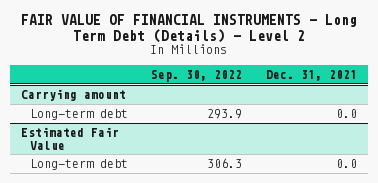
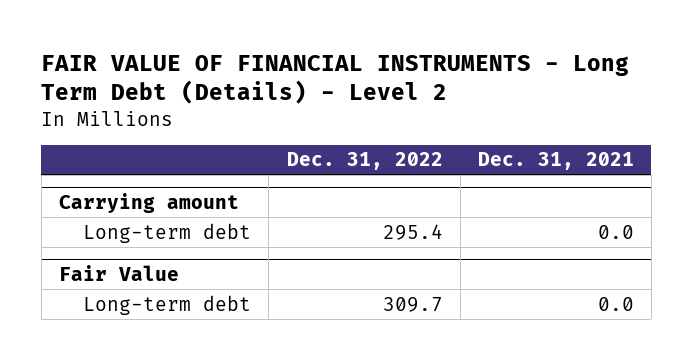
[151,69,243,82] Sep. 30, 2022 -> none
none -> [286,152,443,171] Dec. 31, 2022
[21,127,120,150] Estimated Fair Value -> [58,264,179,281] Fair Value

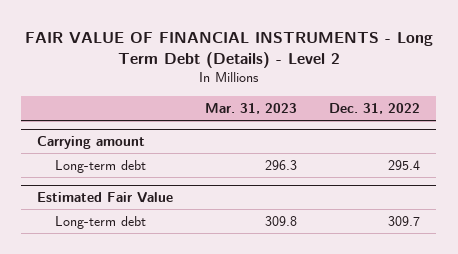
[477,152,634,171] Dec. 31, 2021 -> none
none -> [205,102,298,114] Mar. 31, 2023
[58,264,179,281] Fair Value -> [37,191,174,203] Estimated Fair Value

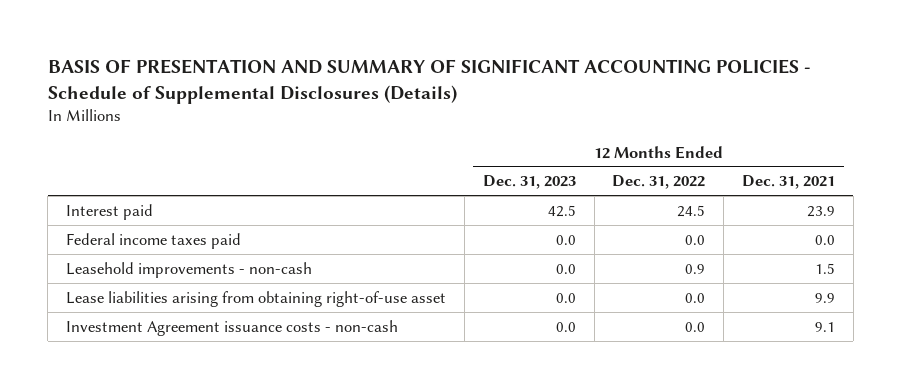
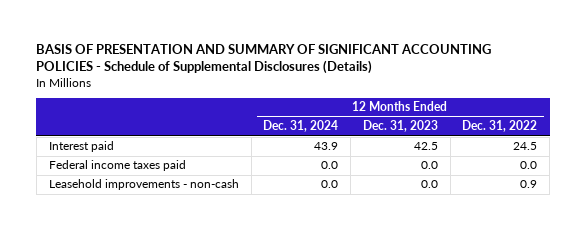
[742,175,836,190] Dec. 31, 2021 -> none
none -> [263,120,339,133] Dec. 31, 2024
[65,290,446,307] Lease liabilities arising from obtaining right-of-use asset -> none
[65,319,398,336] Investment Agreement issuance costs - non-cash -> none

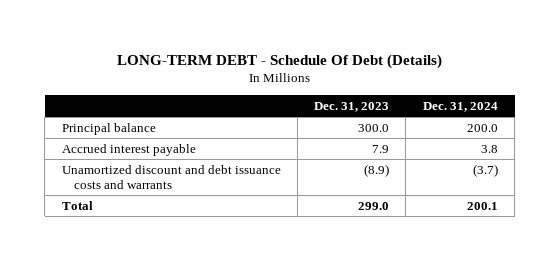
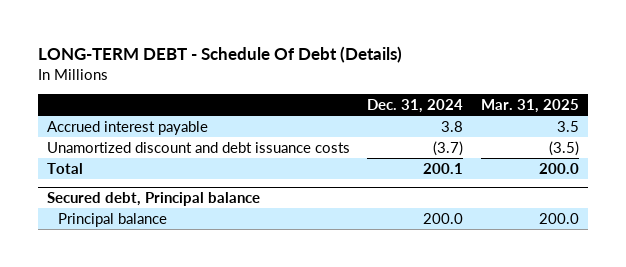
[314,101,390,112] Dec. 31, 2023 -> none
none -> [480,98,579,113] Mar. 31, 2025
[61,122,156,135] Principal balance -> none
[61,164,281,189] Unamortized discount and debt issuance costs and warrants -> [46,141,350,153] Unamortized discount and debt issuance costs
none -> [46,192,260,207] Secured debt, Principal balance
none -> [57,212,167,227] Principal balance

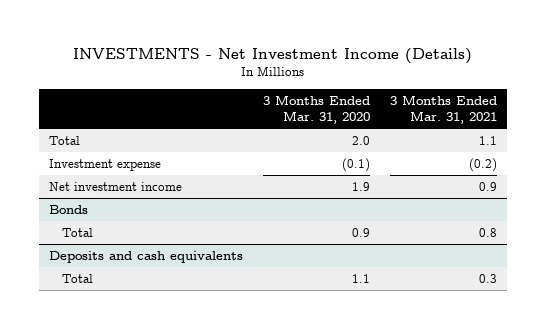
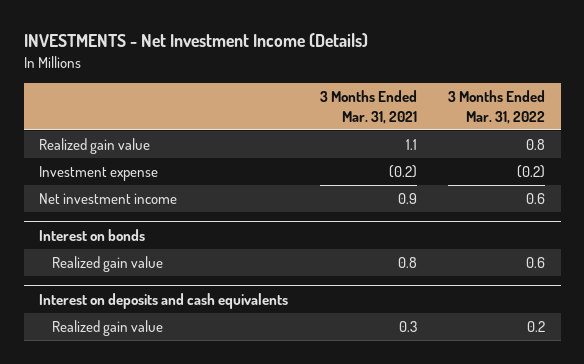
[262,95,370,125] 3 Months Ended Mar. 31, 2020 -> none
none -> [447,89,545,124] 3 Months Ended Mar. 31, 2022
[48,136,80,146] Total -> [39,138,151,155] Realized gain value
[48,205,88,215] Bonds -> [39,229,146,242] Interest on bonds
[61,228,93,238] Total -> [52,256,164,273] Realized gain value
[48,251,243,264] Deposits and cash equivalents -> [39,293,289,310] Interest on deposits and cash equivalents
[61,274,93,284] Total -> [52,320,164,337] Realized gain value

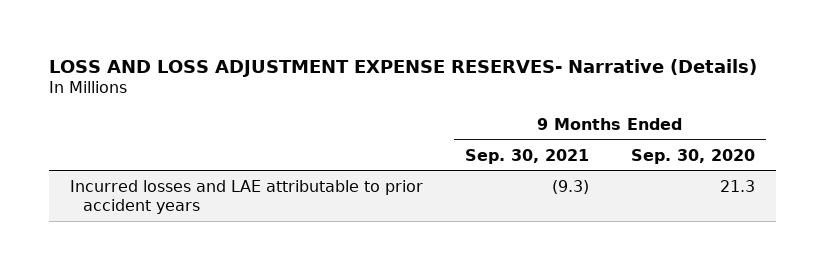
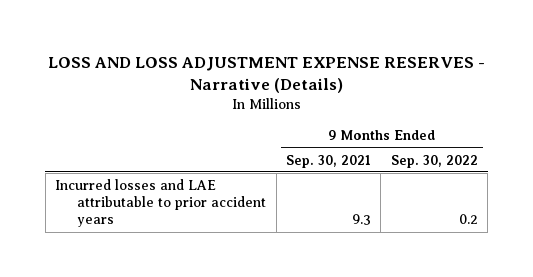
[48,58,757,77] LOSS AND LOSS ADJUSTMENT EXPENSE RESERVES- Narrative (Details) -> [47,56,485,93] LOSS AND LOSS ADJUSTMENT EXPENSE RESERVES - Narrative (Details)
[631,148,756,164] Sep. 30, 2020 -> none
none -> [390,154,478,168] Sep. 30, 2022
[551,180,589,195] (9.3) -> [352,214,372,226] 9.3

